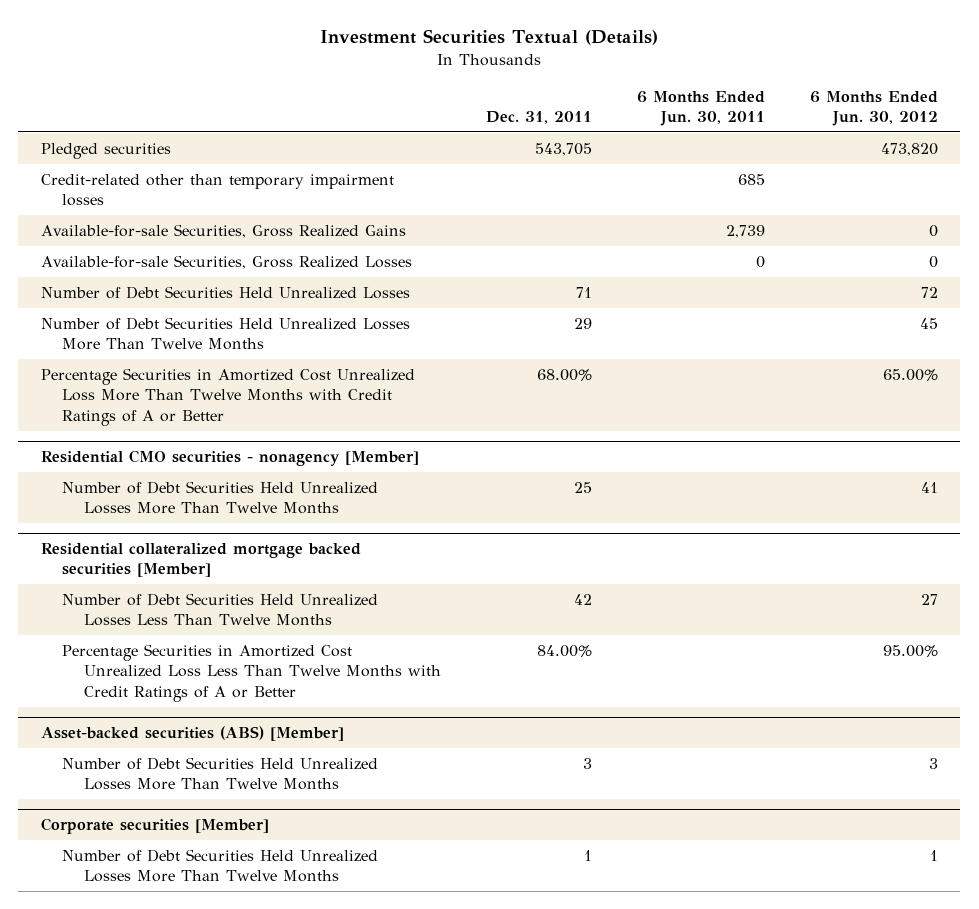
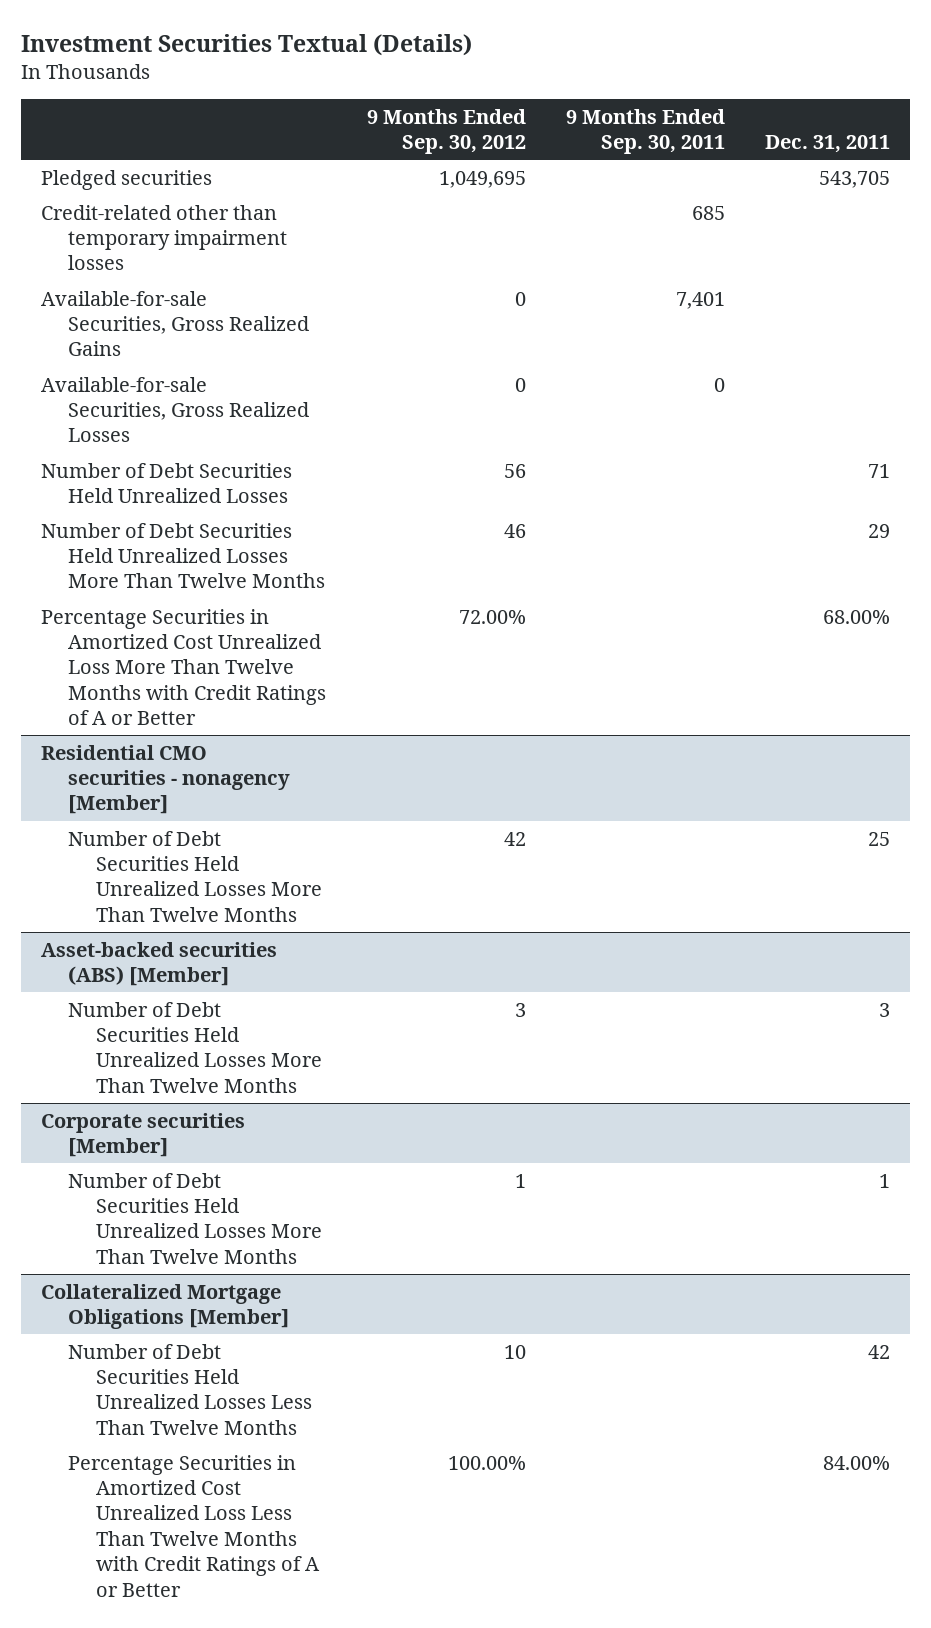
[636,90,765,126] 6 Months Ended Jun. 30, 2011 -> none
[809,90,938,126] 6 Months Ended Jun. 30, 2012 -> none
none -> [366,108,526,154] 9 Months Ended Sep. 30, 2012
none -> [565,108,725,154] 9 Months Ended Sep. 30, 2011
[40,543,361,578] Residential collateralized mortgage backed securities [Member] -> none
[62,592,379,627] Number of Debt Securities Held Unrealized Losses Less Than Twelve Months -> none
[62,643,441,702] Percentage Securities in Amortized Cost Unrealized Loss Less Than Twelve Months with Credit Ratings of A or Better -> none
none -> [41,1283,290,1329] Collateralized Mortgage Obligations [Member]
none -> [68,1343,312,1435] Number of Debt Securities Held Unrealized Losses Less Than Twelve Months
none -> [68,1454,320,1597] Percentage Securities in Amortized Cost Unrealized Loss Less Than Twelve Months with Credit Ratings of A or Better

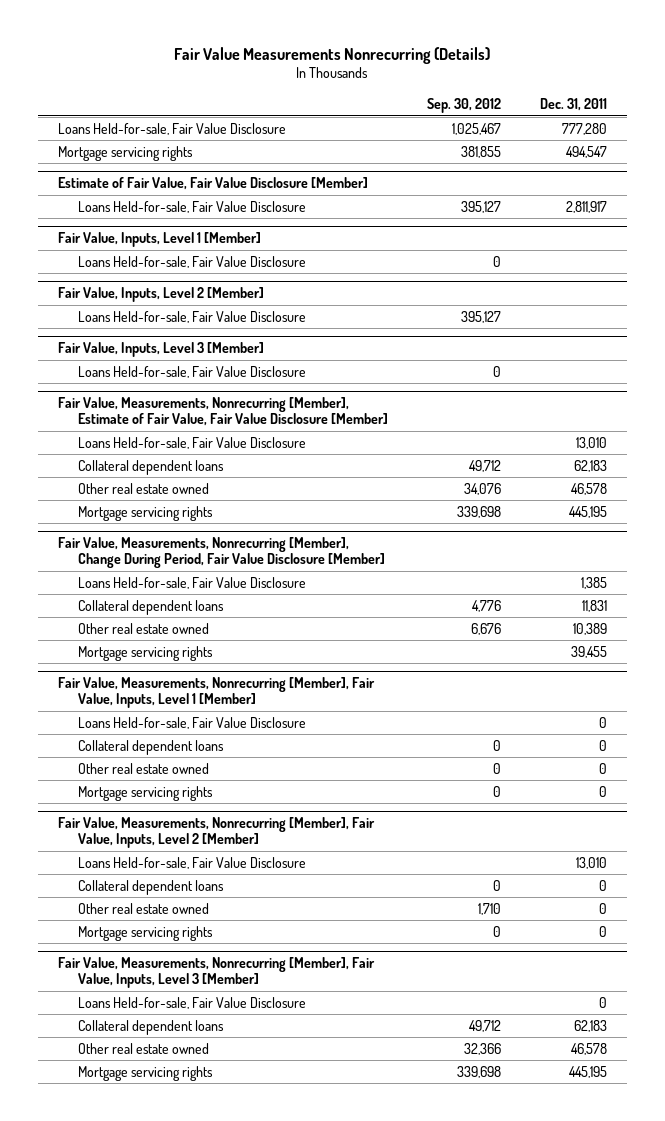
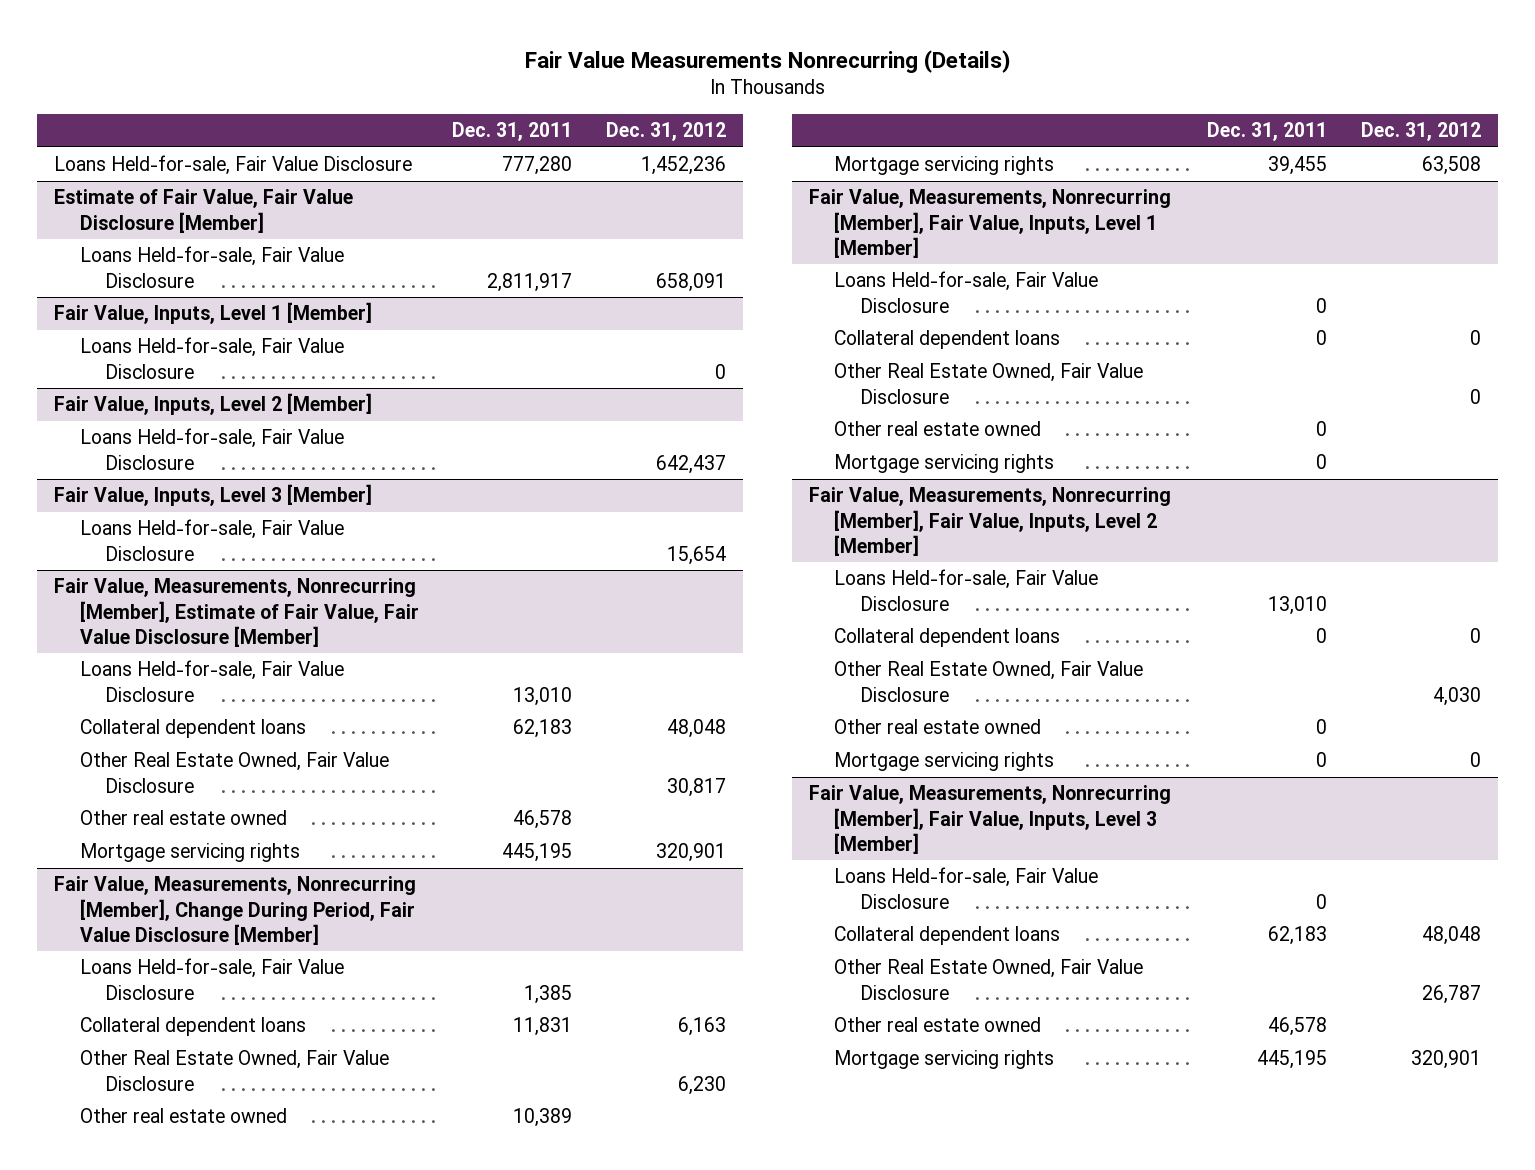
[427,97,502,113] Sep. 30, 2012 -> none
none -> [606,122,727,142] Dec. 31, 2012
[57,145,193,161] Mortgage servicing rights -> none
none -> [79,752,389,793] Other Real Estate Owned, Fair Value Disclosure
none -> [79,1050,389,1091] Other Real Estate Owned, Fair Value Disclosure
none -> [834,363,1144,404] Other Real Estate Owned, Fair Value Disclosure
none -> [834,661,1144,702] Other Real Estate Owned, Fair Value Disclosure
none -> [834,959,1144,1000] Other Real Estate Owned, Fair Value Disclosure

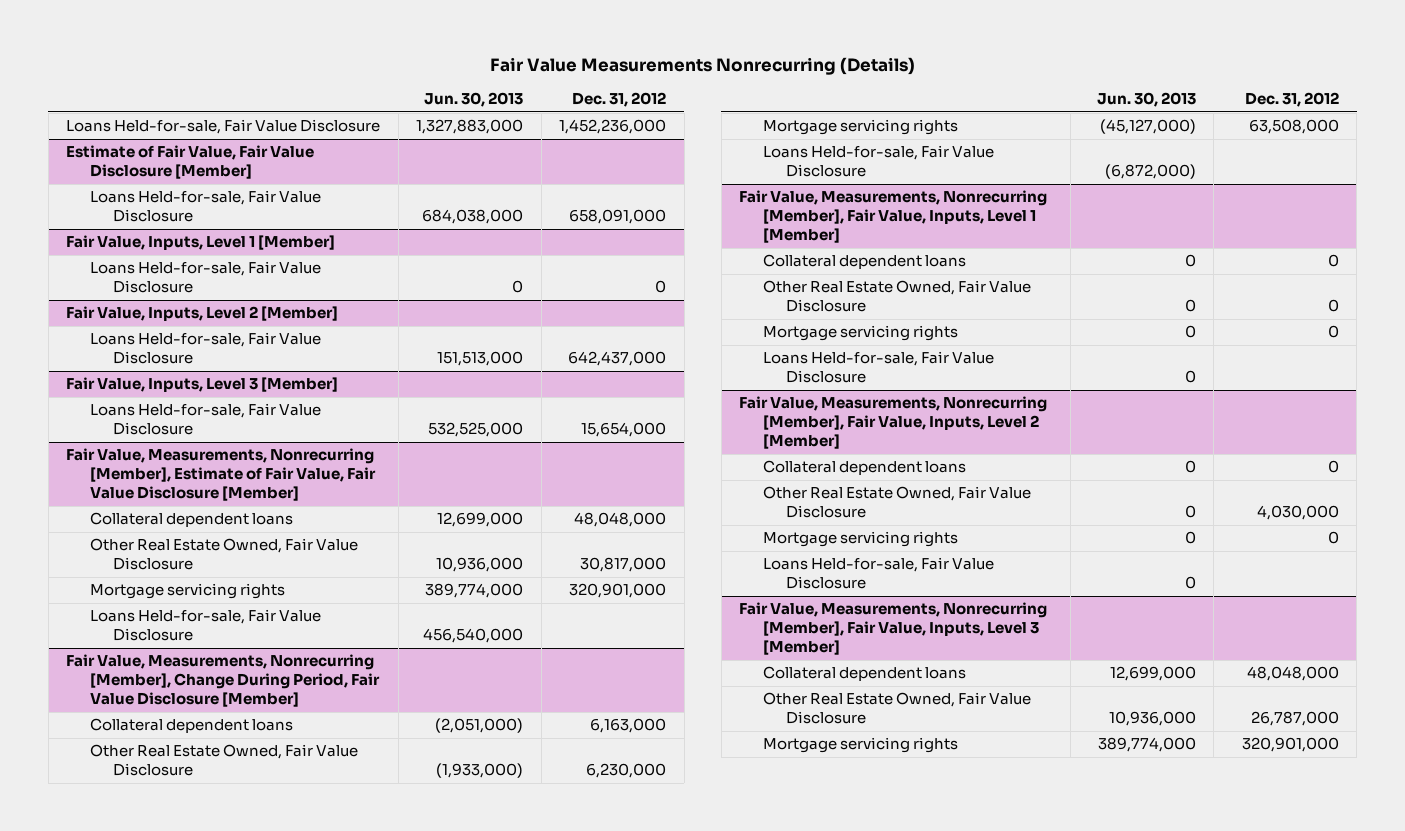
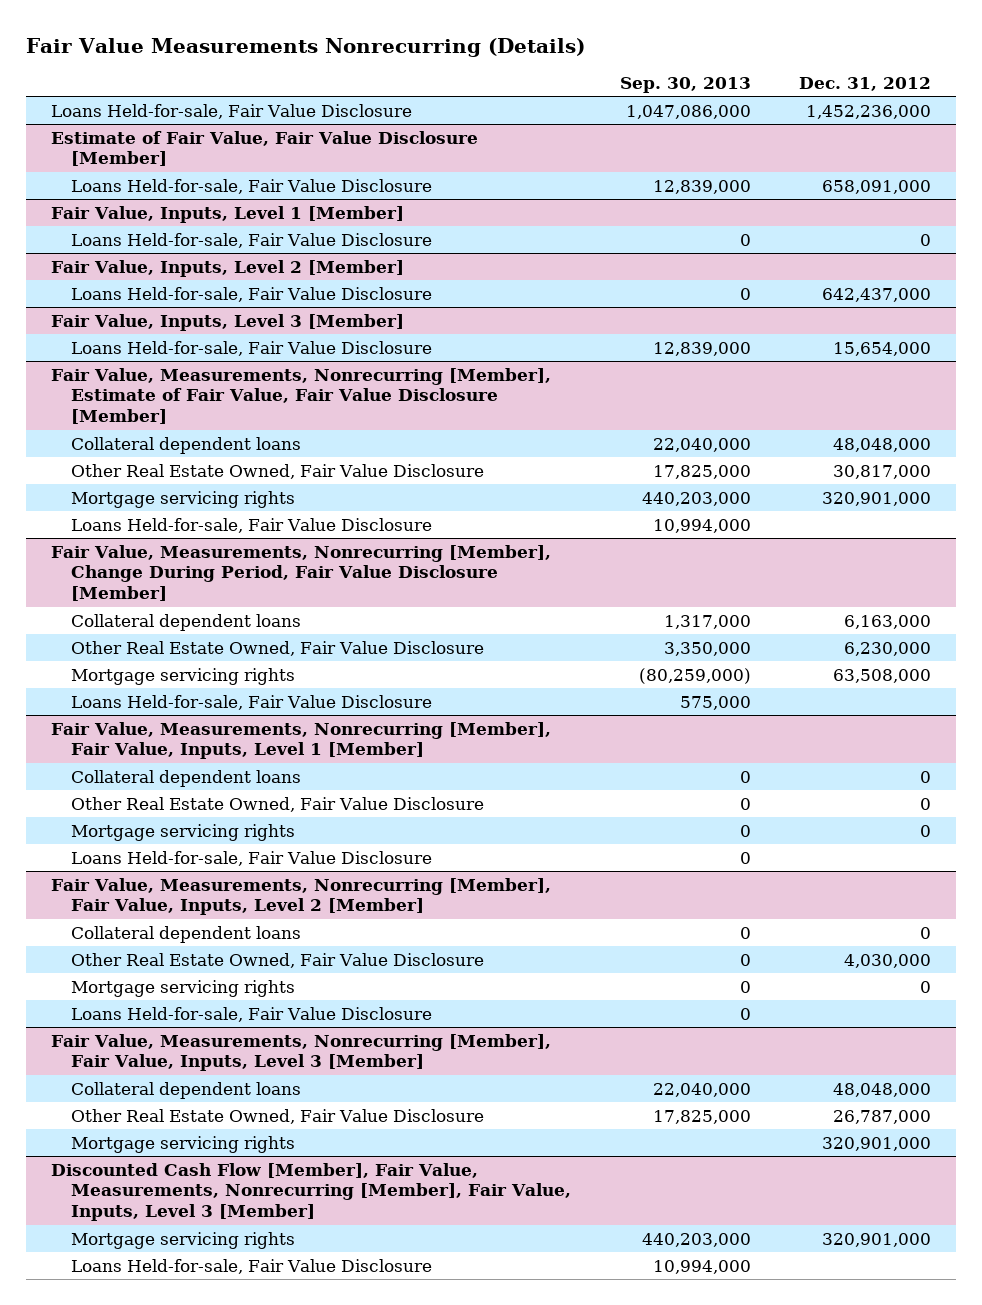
[424,92,524,108] Jun. 30, 2013 -> none
none -> [619,76,751,93] Sep. 30, 2013
none -> [50,1162,572,1222] Discounted Cash Flow [Member], Fair Value, Measurements, Nonrecurring [Member], Fair Value, Inputs, Level 3 [Member]
none -> [71,1231,296,1249] Mortgage servicing rights
none -> [71,1258,433,1274] Loans Held-for-sale, Fair Value Disclosure

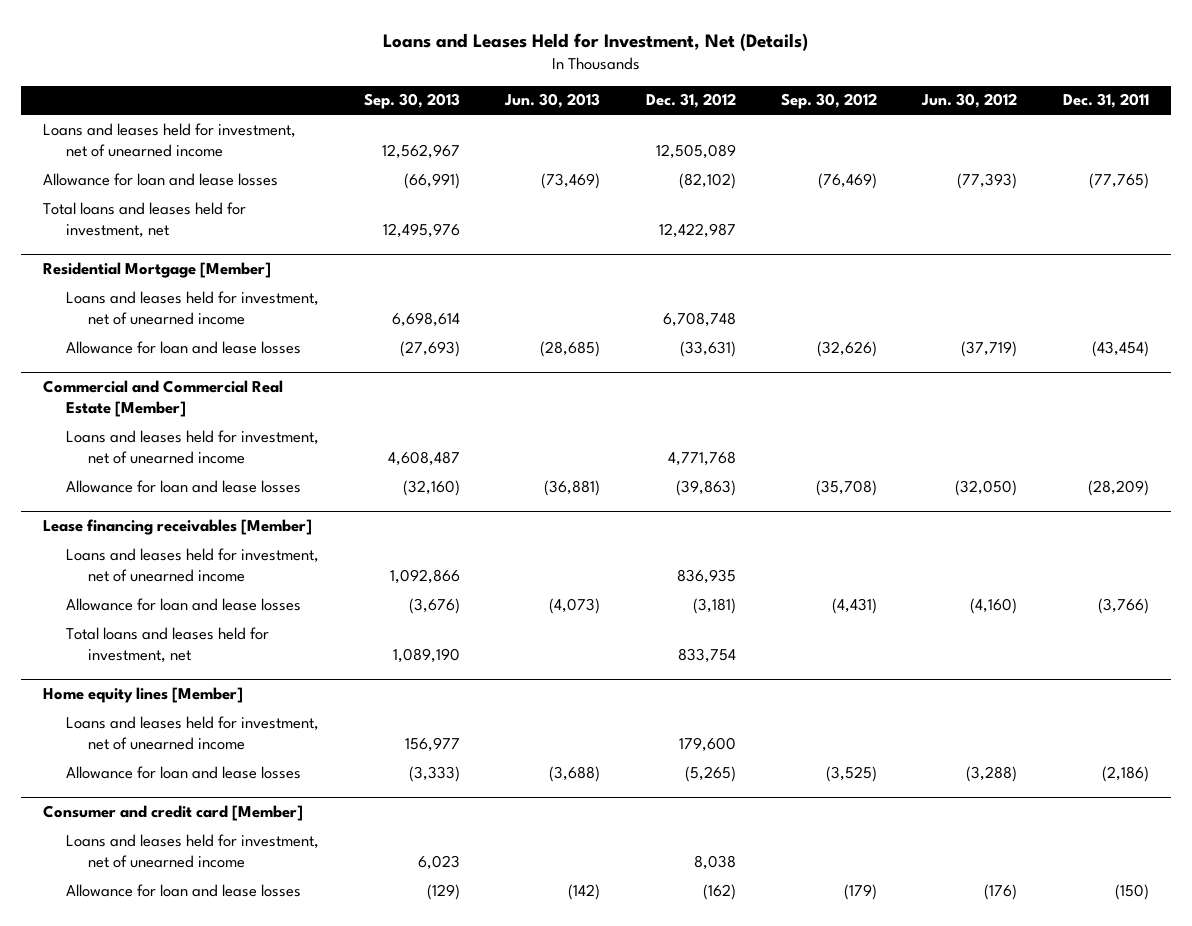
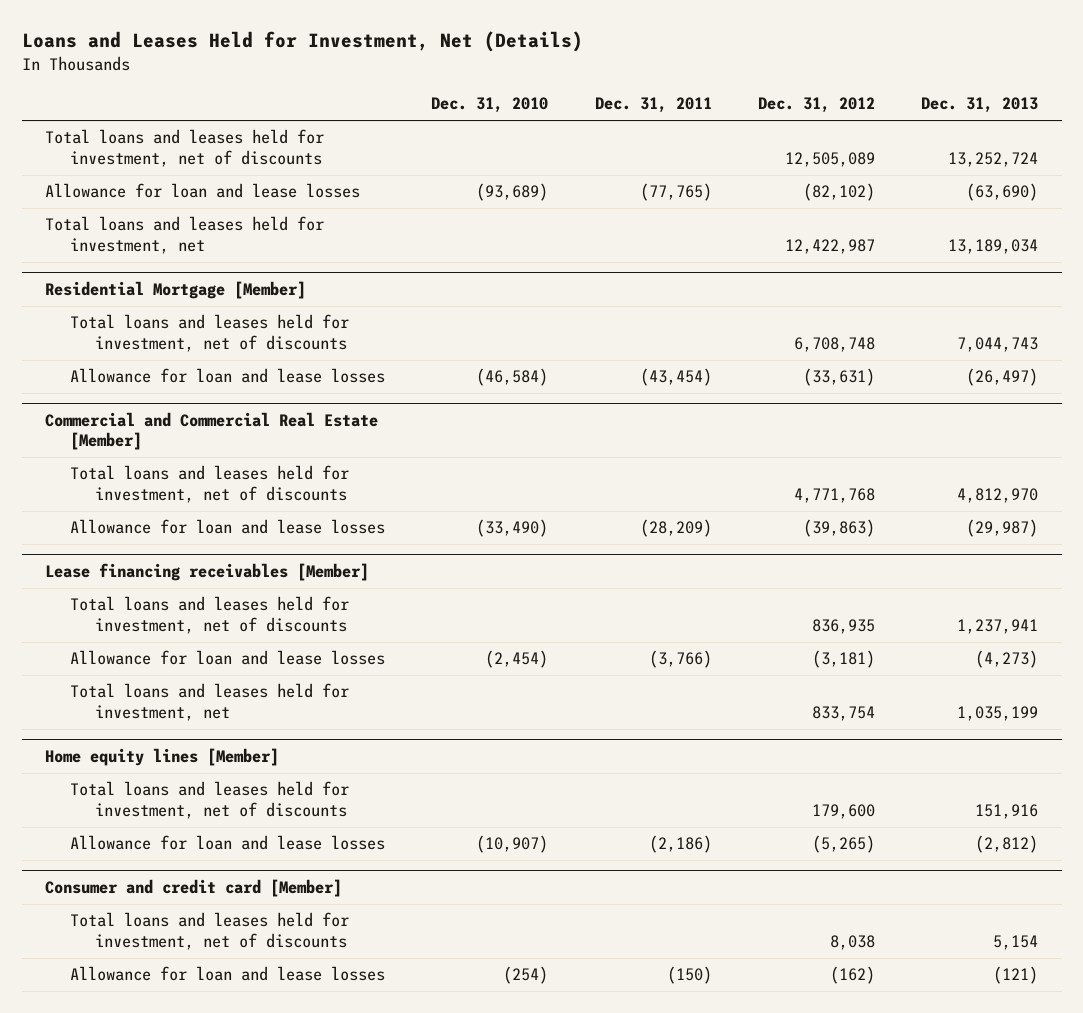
[363,93,460,110] Sep. 30, 2013 -> none
[504,93,601,109] Jun. 30, 2013 -> none
[781,93,878,110] Sep. 30, 2012 -> none
[921,93,1018,109] Jun. 30, 2012 -> none
none -> [431,97,549,114] Dec. 31, 2010
none -> [921,97,1039,114] Dec. 31, 2013
[43,122,297,157] Loans and leases held for investment, net of unearned income -> [44,129,324,167] Total loans and leases held for investment, net of discounts
[65,290,319,325] Loans and leases held for investment, net of unearned income -> [69,314,349,352] Total loans and leases held for investment, net of discounts
[65,429,319,464] Loans and leases held for investment, net of unearned income -> [69,465,349,503] Total loans and leases held for investment, net of discounts
[65,547,319,582] Loans and leases held for investment, net of unearned income -> [69,596,349,634] Total loans and leases held for investment, net of discounts
[65,715,319,750] Loans and leases held for investment, net of unearned income -> [69,781,349,819] Total loans and leases held for investment, net of discounts
[65,833,319,868] Loans and leases held for investment, net of unearned income -> [69,912,349,950] Total loans and leases held for investment, net of discounts

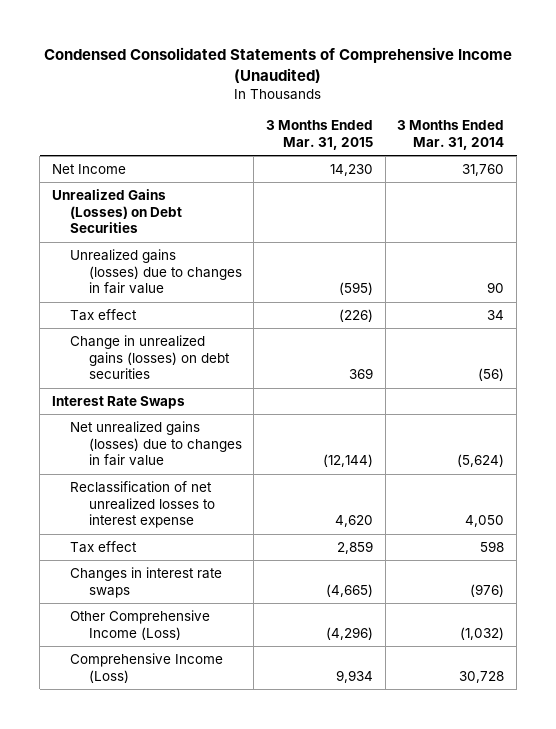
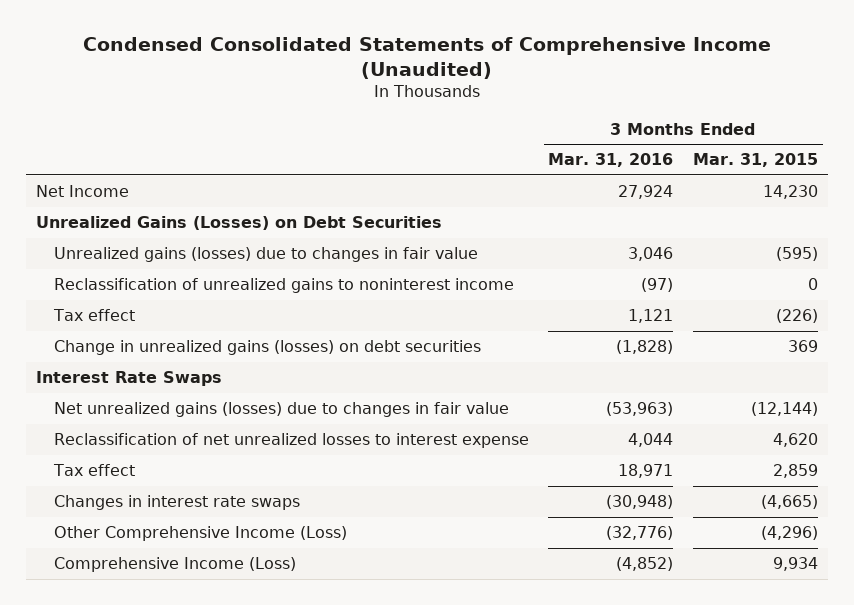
[397,120,505,150] 3 Months Ended Mar. 31, 2014 -> none
none -> [548,153,674,168] Mar. 31, 2016
none -> [53,278,514,294] Reclassification of unrealized gains to noninterest income

